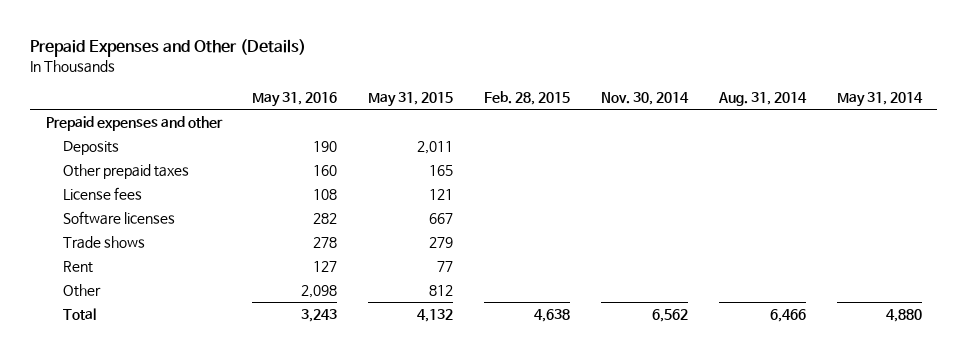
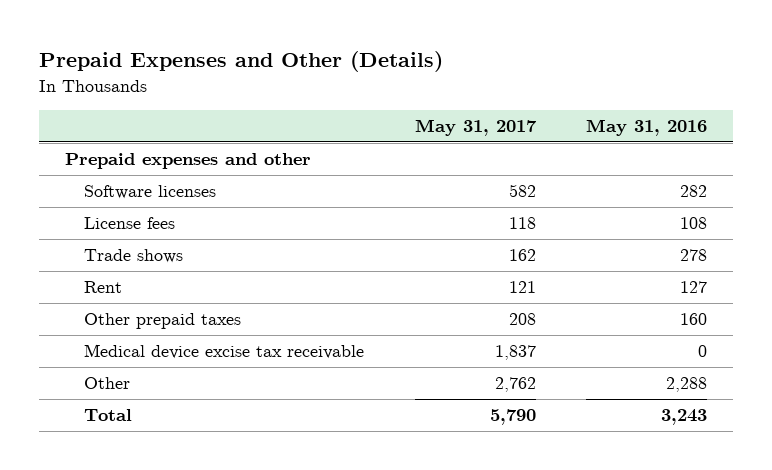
[368,92,454,108] May 31, 2015 -> none
[484,91,571,106] Feb. 28, 2015 -> none
[600,92,689,106] Nov. 30, 2014 -> none
[717,92,807,107] Aug. 31, 2014 -> none
[836,92,923,108] May 31, 2014 -> none
none -> [414,119,537,137] May 31, 2017
[63,141,120,156] Deposits -> none
[63,187,143,201] License fees -> [84,217,176,230] License fees
[63,164,190,180] Other prepaid taxes -> [84,313,242,330] Other prepaid taxes
none -> [84,344,365,360] Medical device excise tax receivable
[301,285,338,299] 2,098 -> [666,377,708,393] 2,288

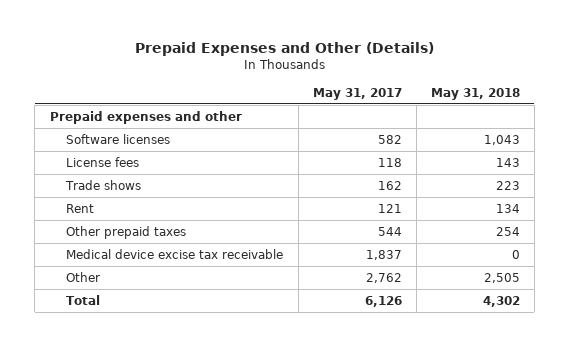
[586,119,708,137] May 31, 2016 -> none
none -> [430,87,520,100] May 31, 2018
[508,313,536,326] 208 -> [377,226,402,236] 544
[489,409,536,426] 5,790 -> [364,295,402,307] 6,126

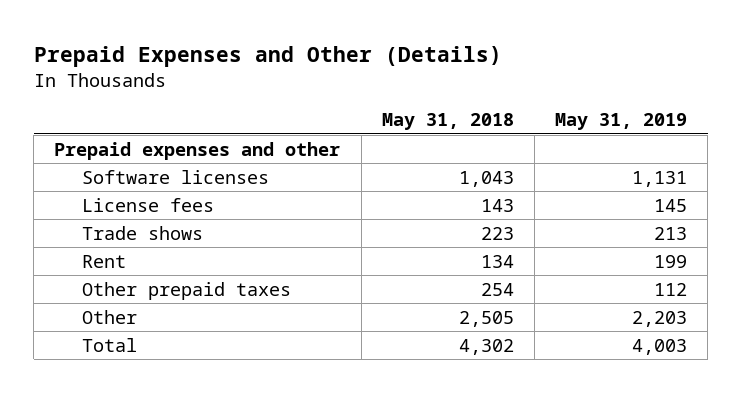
[312,87,402,100] May 31, 2017 -> none
none -> [555,113,688,131] May 31, 2019
[66,248,284,259] Medical device excise tax receivable -> none

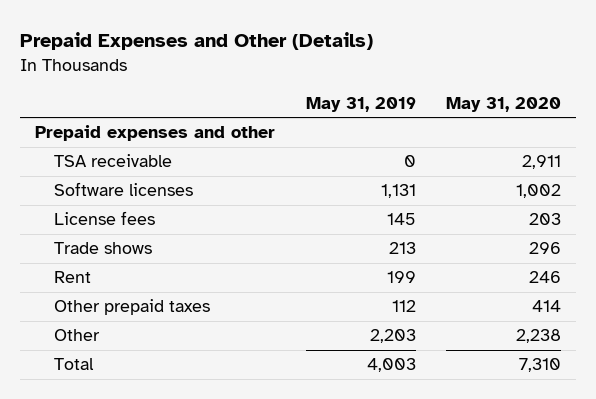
[381,113,514,131] May 31, 2018 -> none
none -> [446,96,562,112] May 31, 2020
none -> [54,154,173,168] TSA receivable

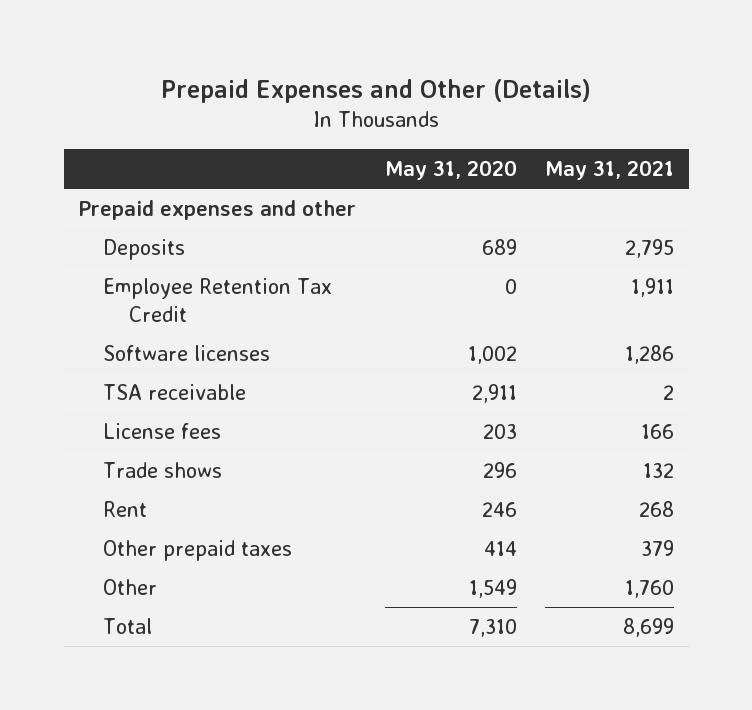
[305,96,416,112] May 31, 2019 -> none
none -> [545,160,675,181] May 31, 2021
none -> [103,238,186,260] Deposits
none -> [103,277,333,322] Employee Retention Tax Credit
[54,154,173,168] TSA receivable -> [103,383,247,400] TSA receivable
[516,329,562,344] 2,238 -> [468,578,517,598] 1,549

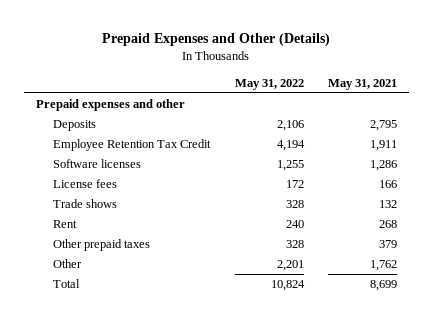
[384,160,517,181] May 31, 2020 -> none
none -> [234,78,304,90] May 31, 2022
[103,383,247,400] TSA receivable -> none
[625,579,675,598] 1,760 -> [369,260,397,272] 1,762

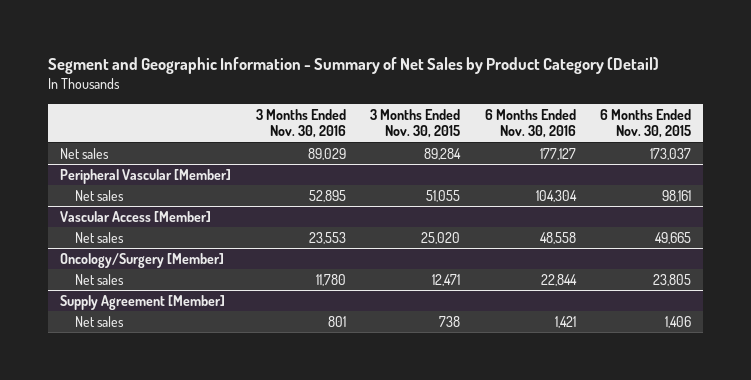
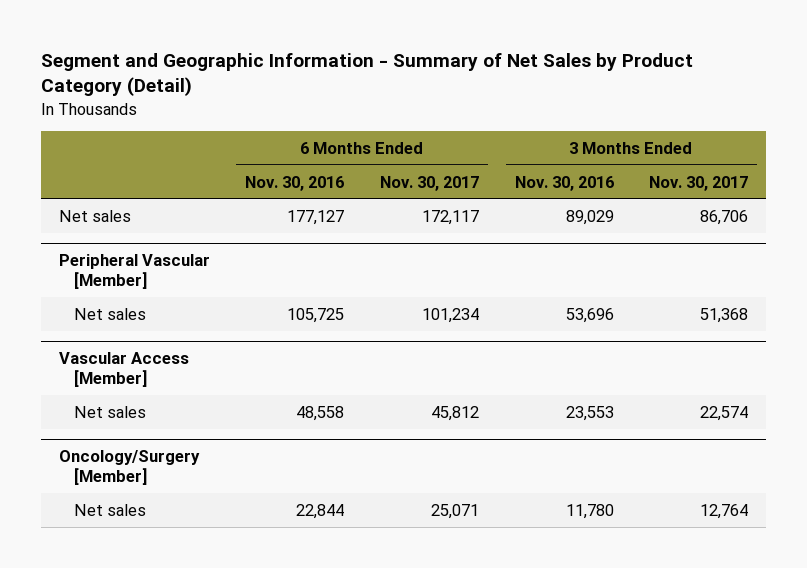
[370,108,461,139] 3 Months Ended Nov. 30, 2015 -> none
[599,108,691,139] 6 Months Ended Nov. 30, 2015 -> none
none -> [379,175,479,191] Nov. 30, 2017
none -> [649,175,749,191] Nov. 30, 2017
[308,189,346,202] 52,895 -> [565,307,614,323] 53,696
[535,189,577,202] 104,304 -> [287,307,345,323] 105,725
[60,294,226,310] Supply Agreement [Member] -> none
[74,315,124,327] Net sales -> none

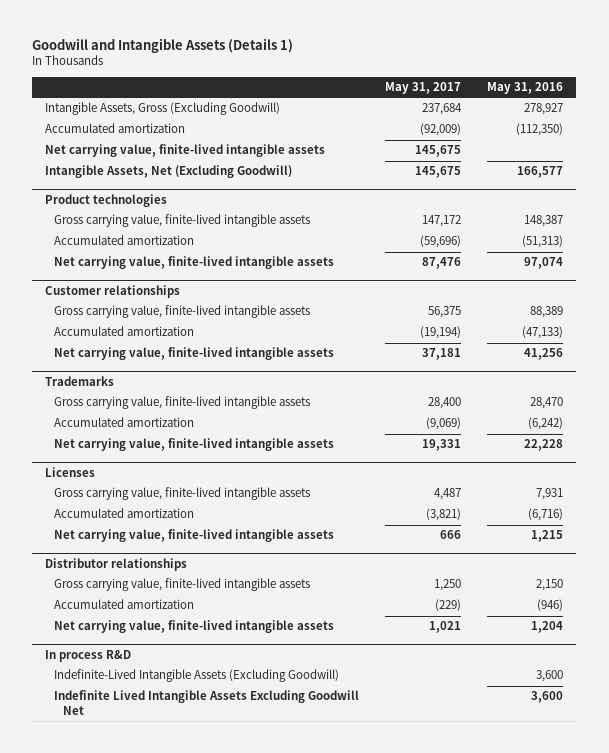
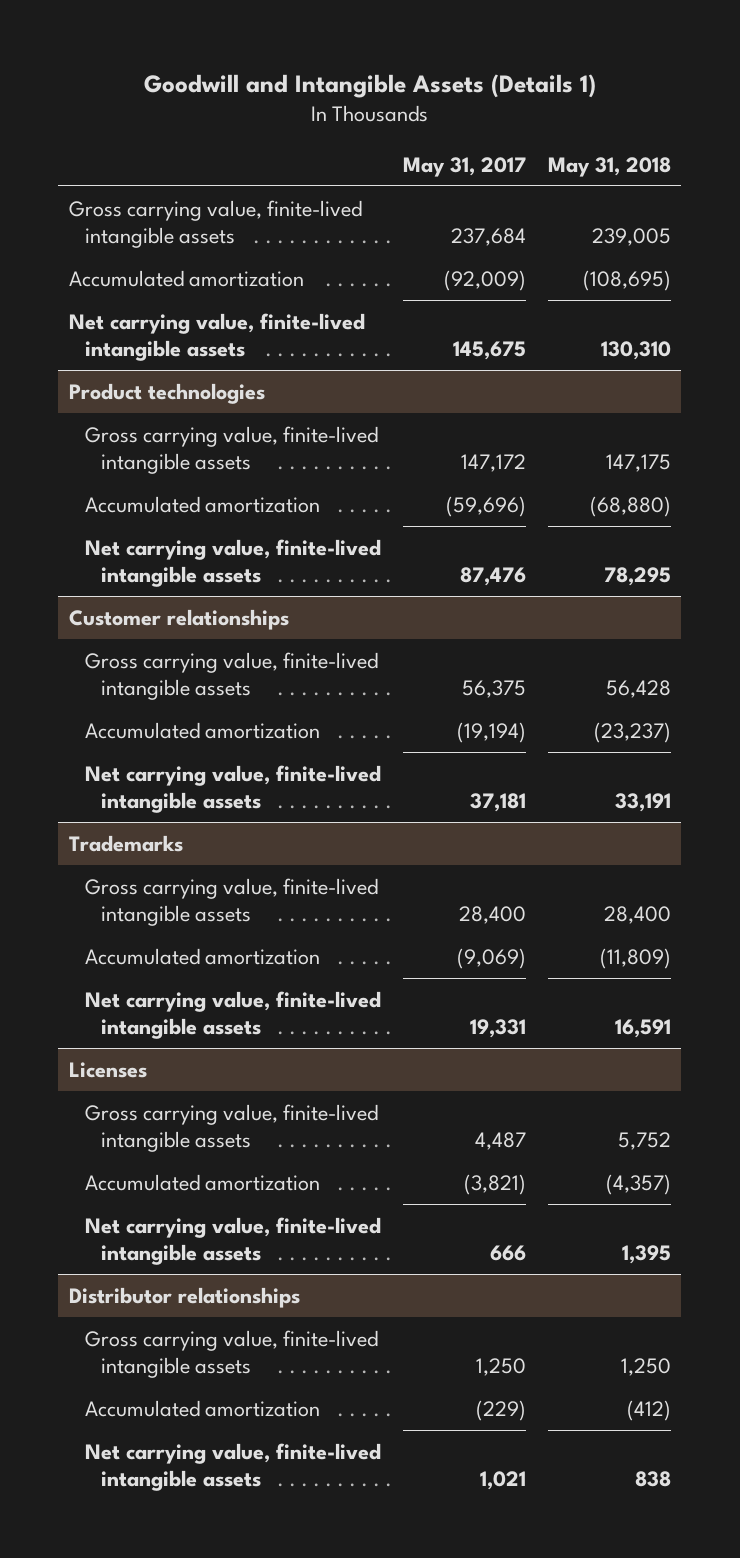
[487,82,564,95] May 31, 2016 -> none
none -> [547,156,671,177] May 31, 2018
[45,102,281,116] Intangible Assets, Gross (Excluding Goodwill) -> [69,199,363,249] Gross carrying value, finite-lived intangible assets
[45,165,293,179] Intangible Assets, Net (Excluding Goodwill) -> none
[45,649,132,662] In process R&D -> none
[54,669,340,683] Indefinite-Lived Intangible Assets (Excluding Goodwill) -> none
[54,690,360,715] Indefinite Lived Intangible Assets Excluding Goodwill Net -> none

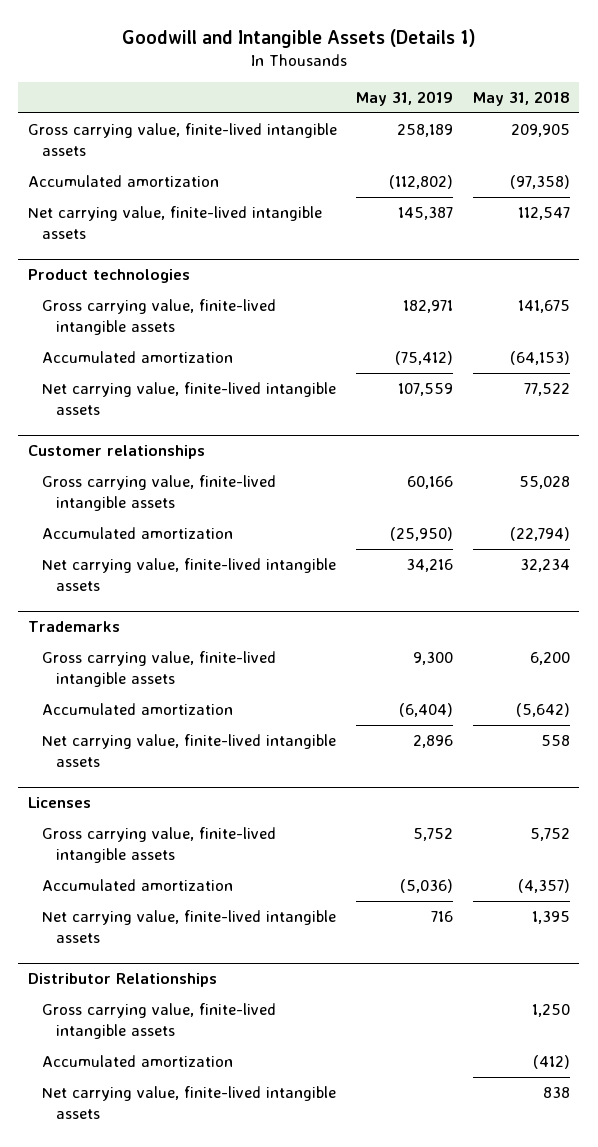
[402,156,526,177] May 31, 2017 -> none
none -> [356,91,454,107] May 31, 2019
[591,228,671,247] 239,005 -> [510,124,570,138] 209,905
[582,269,671,291] (108,695) -> [509,175,570,190] (97,358)
[600,341,671,361] 130,310 -> [517,207,570,221] 112,547
[605,454,671,473] 147,175 -> [517,300,570,314] 141,675
[589,495,671,517] (68,880) -> [509,351,570,366] (64,153)
[603,567,671,587] 78,295 -> [523,383,570,397] 77,522
[605,680,671,699] 56,428 -> [518,476,570,490] 55,028
[593,721,671,743] (23,237) -> [509,527,570,542] (22,794)
[614,793,671,813] 33,191 -> [519,559,570,573] 32,234
[603,906,671,925] 28,400 -> [529,652,570,666] 6,200
[599,947,671,969] (11,809) -> [515,703,570,718] (5,642)
[614,1019,671,1039] 16,591 -> [540,735,570,747] 558
[69,1286,301,1308] Distributor relationships -> [27,973,217,988] Distributor Relationships

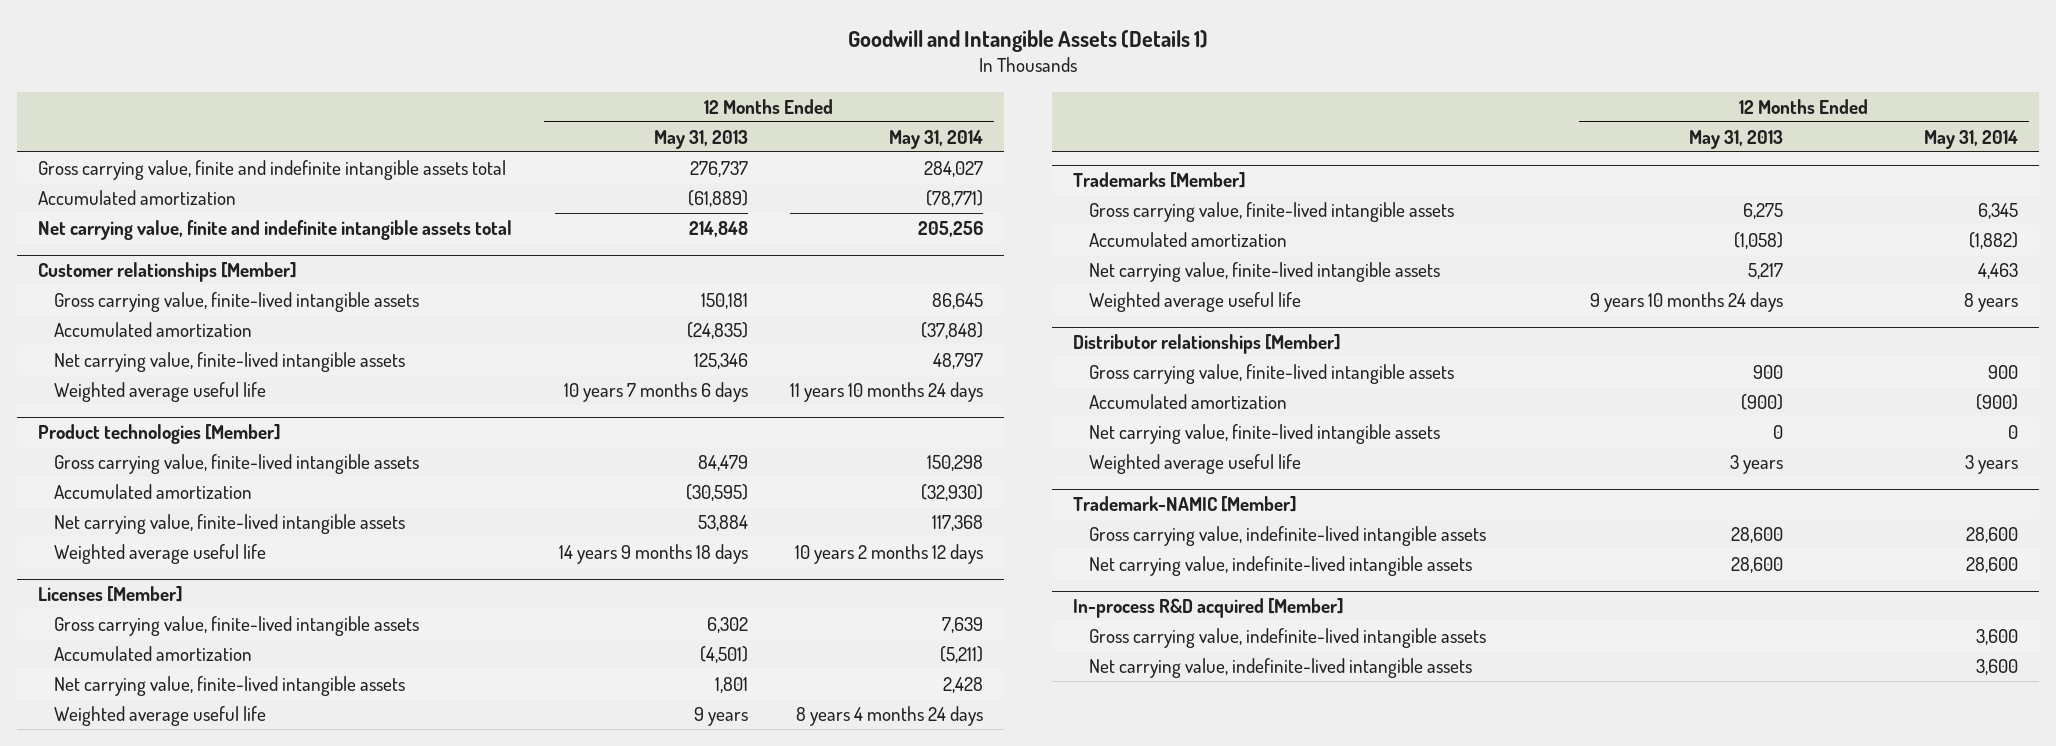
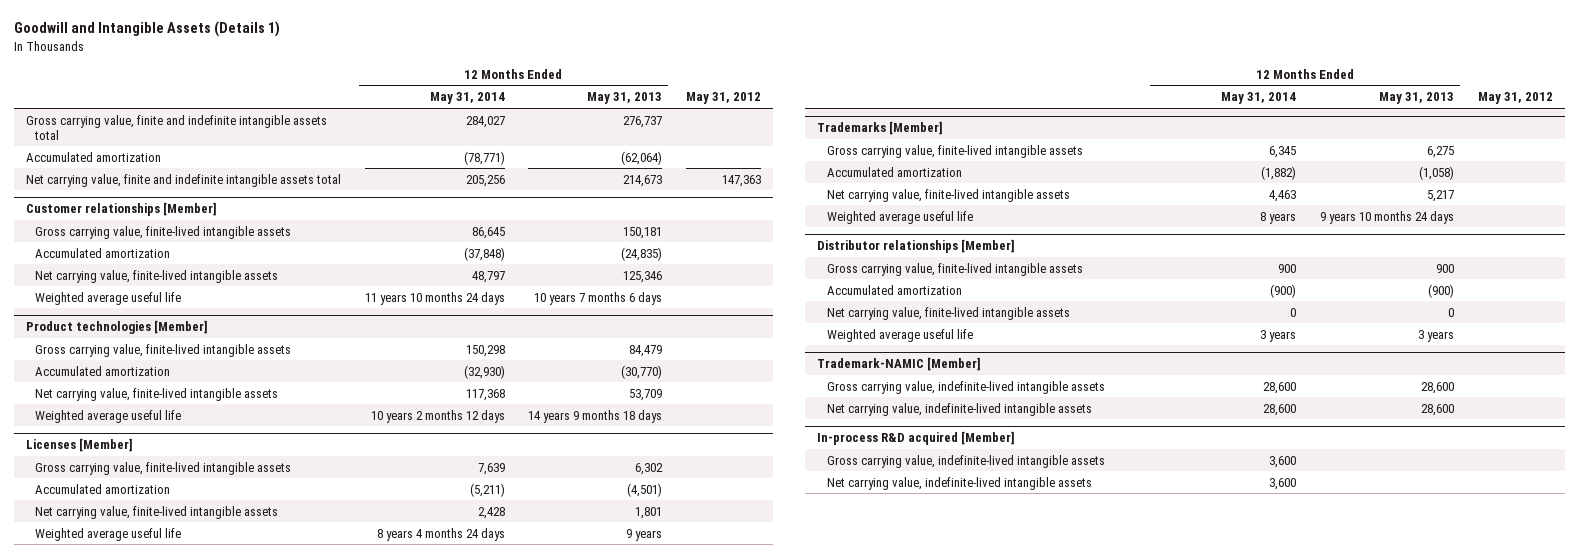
none -> [686,92,762,105] May 31, 2012
[687,189,748,207] (61,889) -> [621,150,663,165] (62,064)
[688,220,748,237] 214,848 -> [623,174,663,187] 214,673
[685,483,748,501] (30,595) -> [621,364,663,379] (30,770)
[697,514,748,531] 53,884 -> [629,388,663,401] 53,709

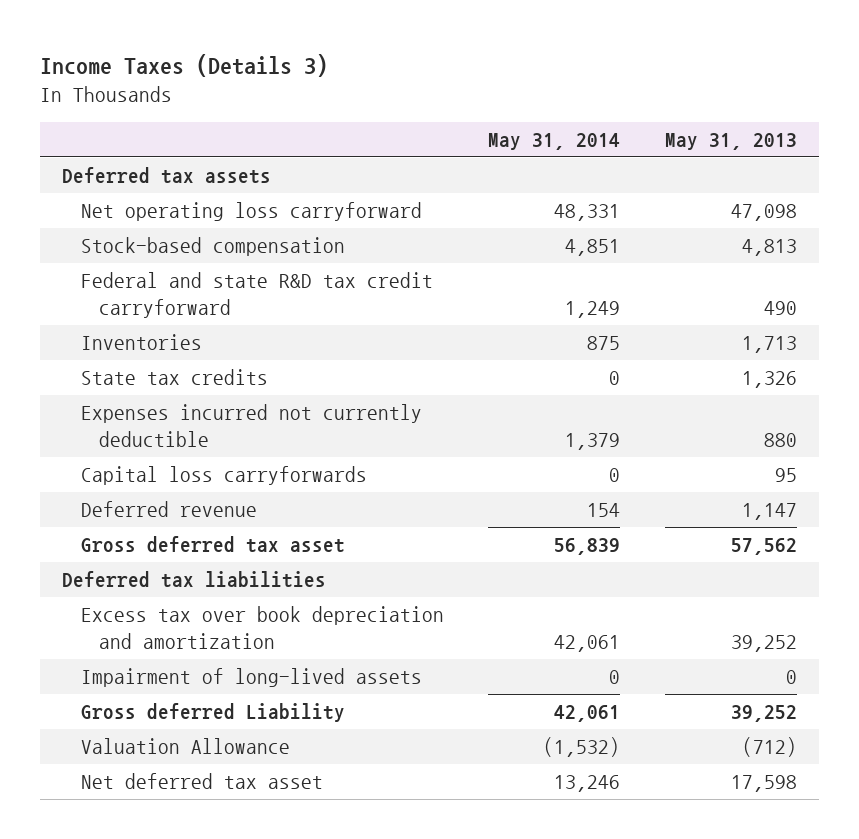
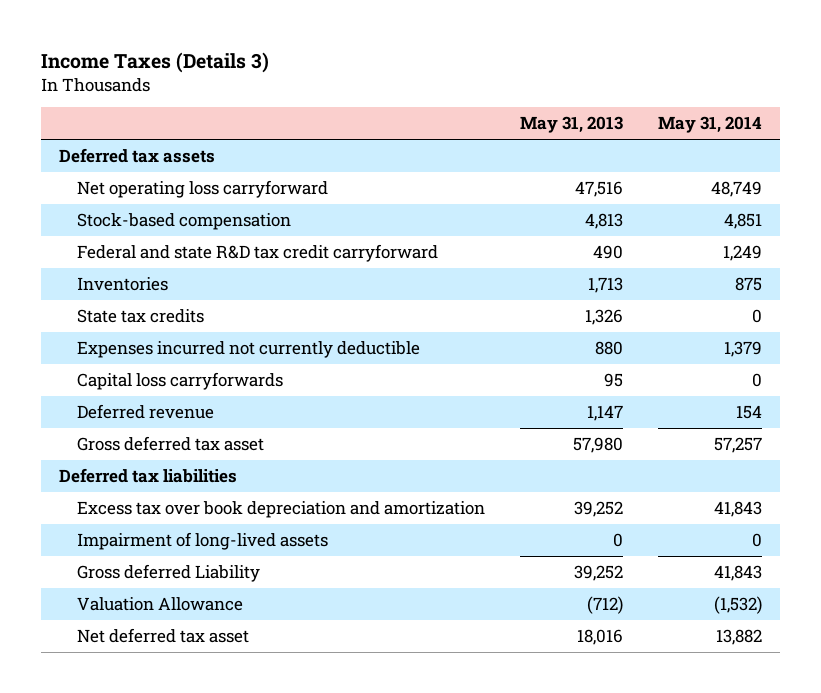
[554,204,621,222] 48,331 -> [711,181,763,198] 48,749
[730,204,797,222] 47,098 -> [574,181,623,198] 47,516
[554,538,621,556] 56,839 -> [714,437,763,454] 57,257
[730,538,797,556] 57,562 -> [572,437,623,454] 57,980
[554,635,621,653] 42,061 -> [714,501,763,518] 41,843
[554,705,621,723] 42,061 -> [714,565,763,582] 41,843
[554,775,621,793] 13,246 -> [716,629,763,646] 13,882
[730,775,797,793] 17,598 -> [576,629,623,646] 18,016

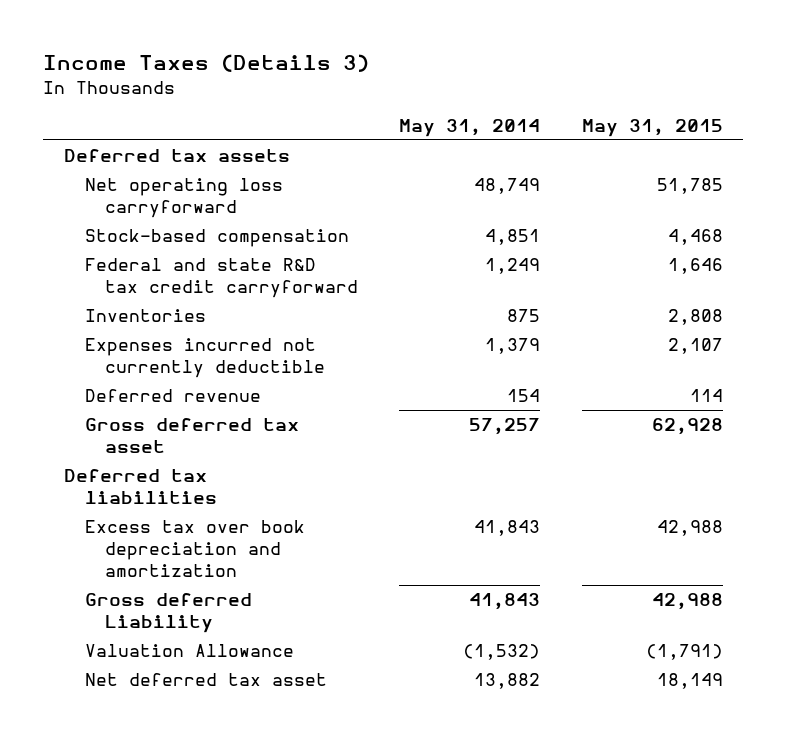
[519,116,623,134] May 31, 2013 -> none
none -> [581,118,723,137] May 31, 2015
[76,309,204,324] State tax credits -> none
[76,372,283,391] Capital loss carryforwards -> none
[76,532,328,551] Impairment of long-lived assets -> none

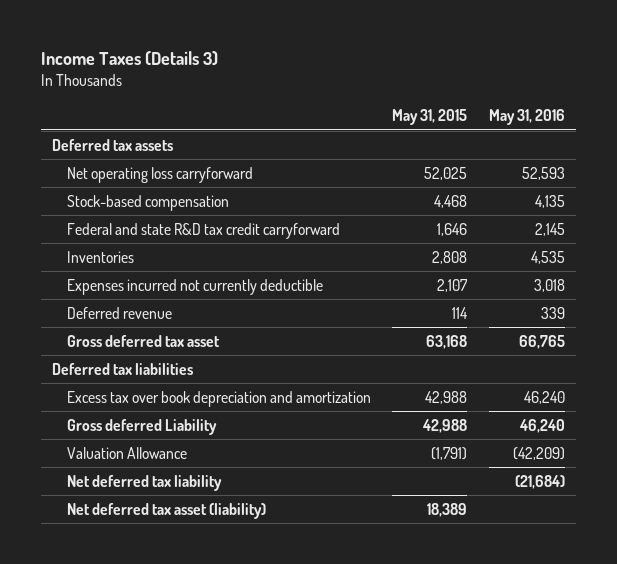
[399,118,541,137] May 31, 2014 -> none
none -> [488,109,565,126] May 31, 2016
[656,177,723,194] 51,785 -> [424,166,468,180] 52,025
[651,417,723,435] 62,928 -> [426,334,468,349] 63,168
none -> [66,474,222,491] Net deferred tax liability
[84,672,327,686] Net deferred tax asset -> [66,502,266,519] Net deferred tax asset (liability)
[656,672,723,689] 18,149 -> [427,502,468,517] 18,389

